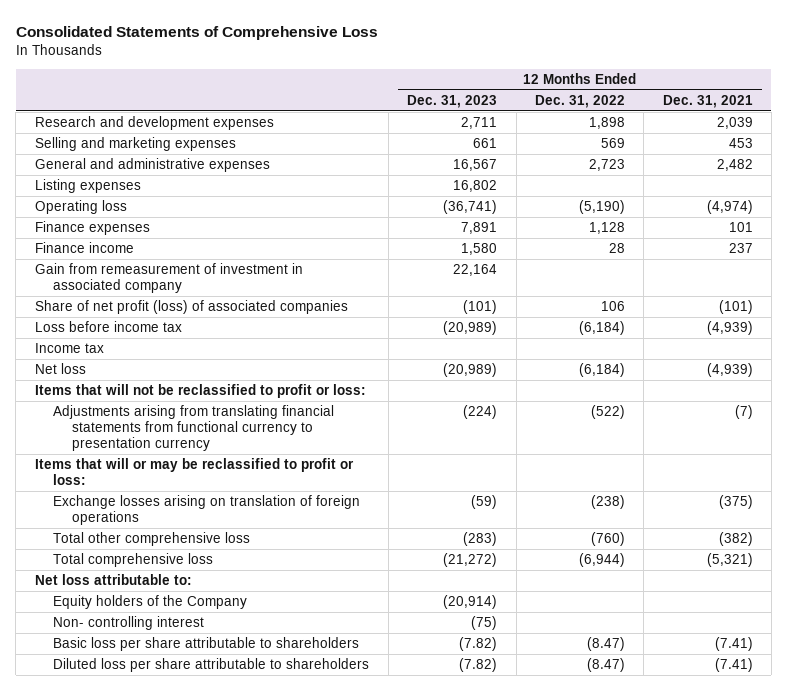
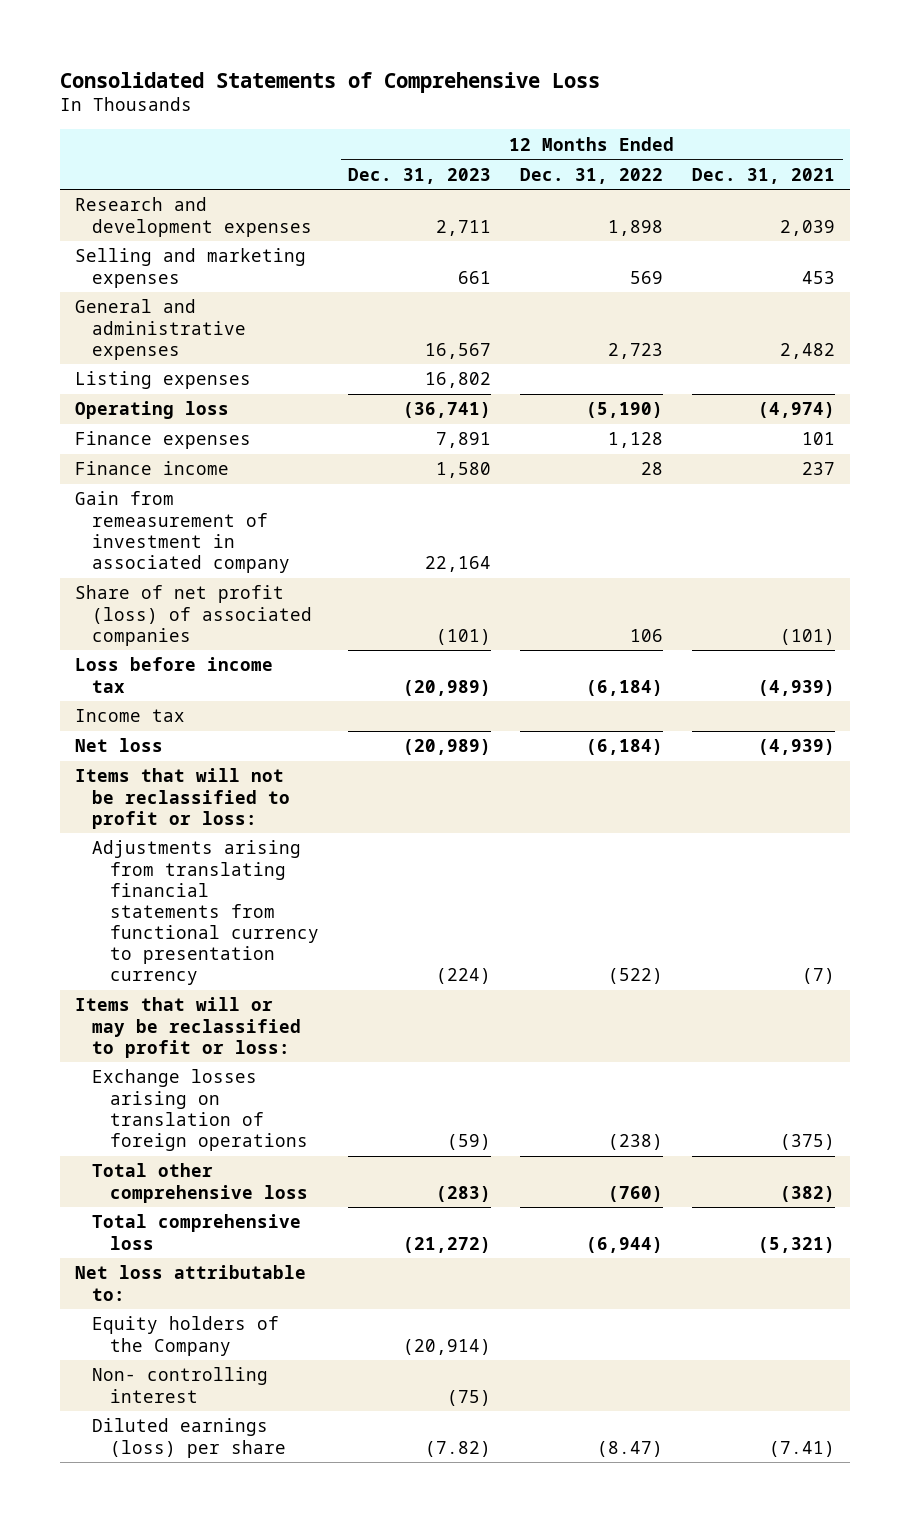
[53,637,360,652] Basic loss per share attributable to shareholders -> none
[53,658,370,673] Diluted loss per share attributable to shareholders -> [92,1418,286,1458] Diluted earnings (loss) per share

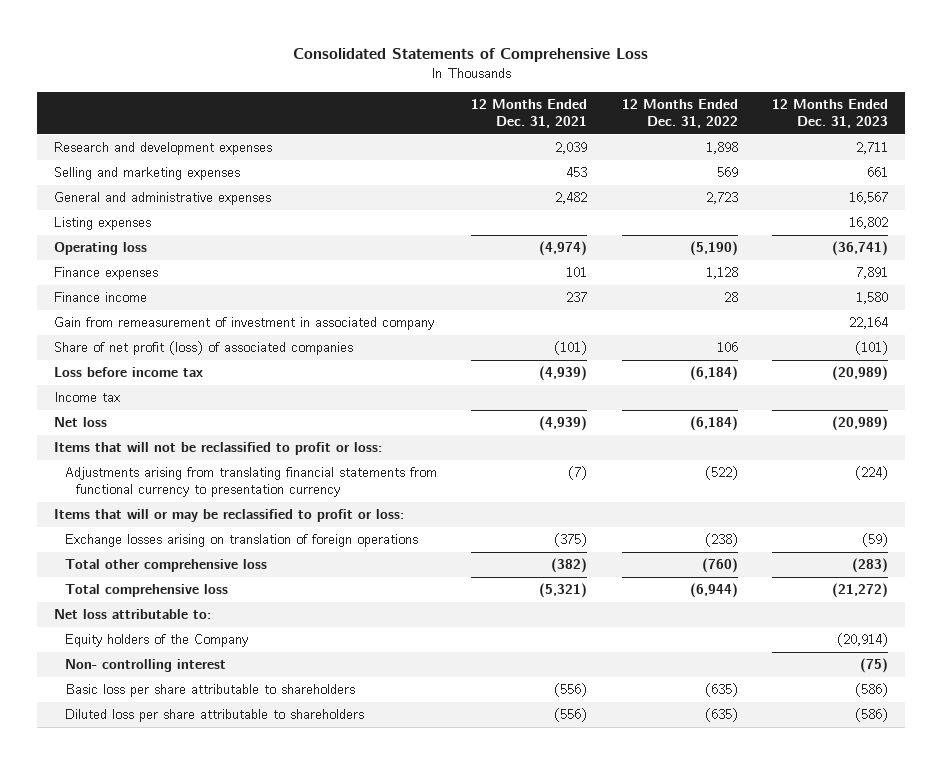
none -> [65,684,356,698] Basic loss per share attributable to shareholders
[92,1418,286,1458] Diluted earnings (loss) per share -> [65,709,365,723] Diluted loss per share attributable to shareholders
[424,1440,491,1457] (7.82) -> [854,708,888,723] (586)
[597,1440,664,1457] (8.47) -> [704,708,738,723] (635)
[769,1440,836,1457] (7.41) -> [554,708,588,723] (556)

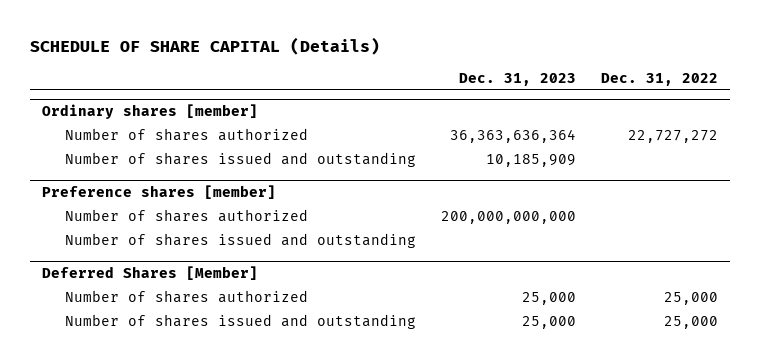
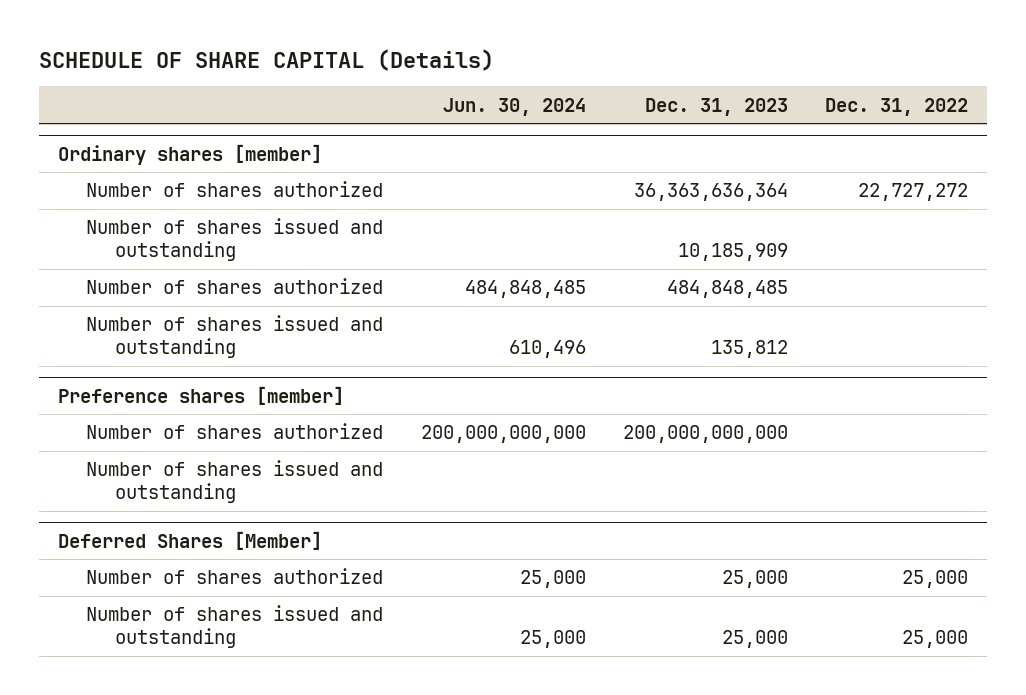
none -> [442,97,586,116] Jun. 30, 2024
none -> [86,278,384,295] Number of shares authorized
none -> [86,315,384,359] Number of shares issued and outstanding

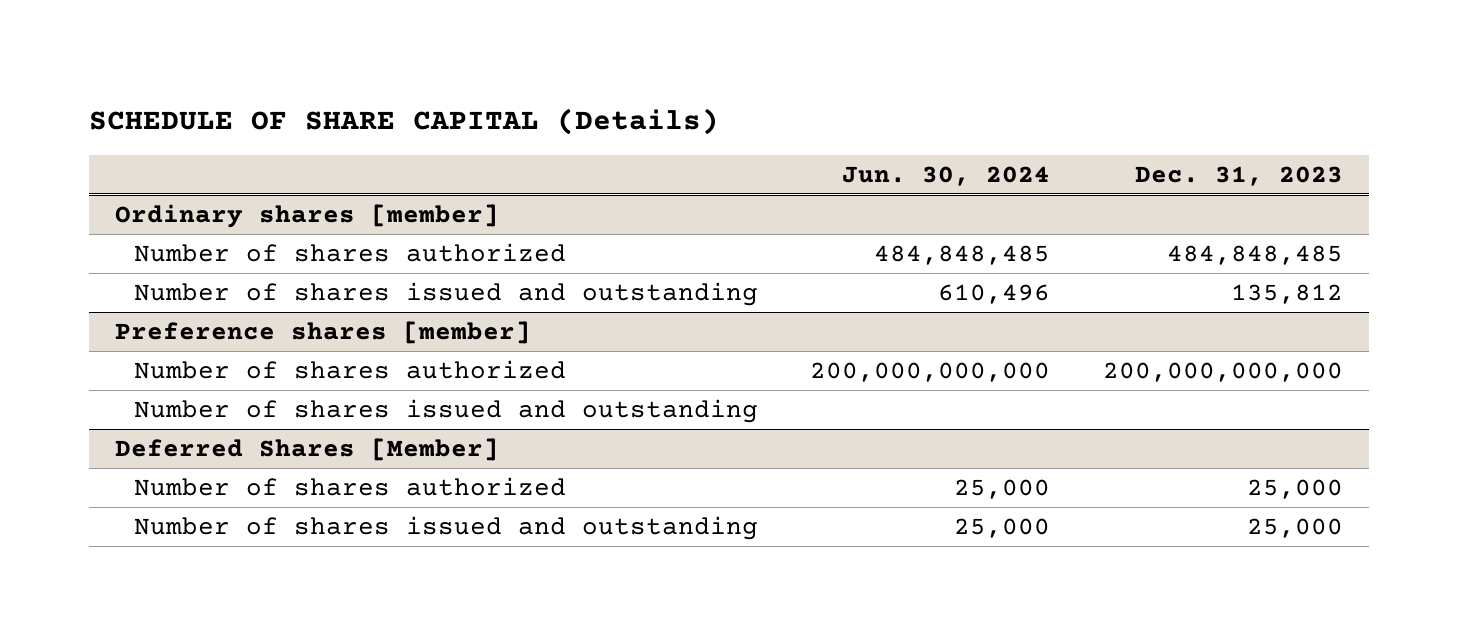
[825,97,969,116] Dec. 31, 2022 -> none
[86,181,384,198] Number of shares authorized -> none
[86,218,384,262] Number of shares issued and outstanding -> none

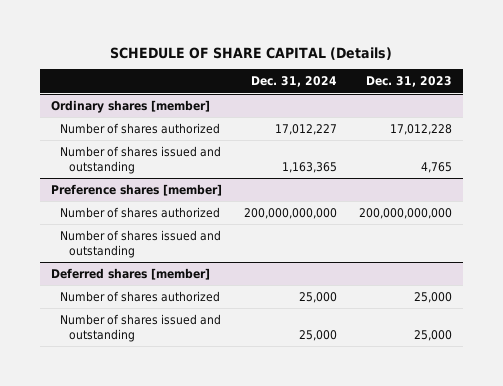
[842,165,1051,186] Jun. 30, 2024 -> none
none -> [250,76,337,88] Dec. 31, 2024
[1166,245,1343,266] 484,848,485 -> [390,123,453,135] 17,012,228
[1230,284,1343,305] 135,812 -> [421,161,453,173] 4,765
[114,438,499,462] Deferred Shares [Member] -> [50,267,210,280] Deferred shares [member]

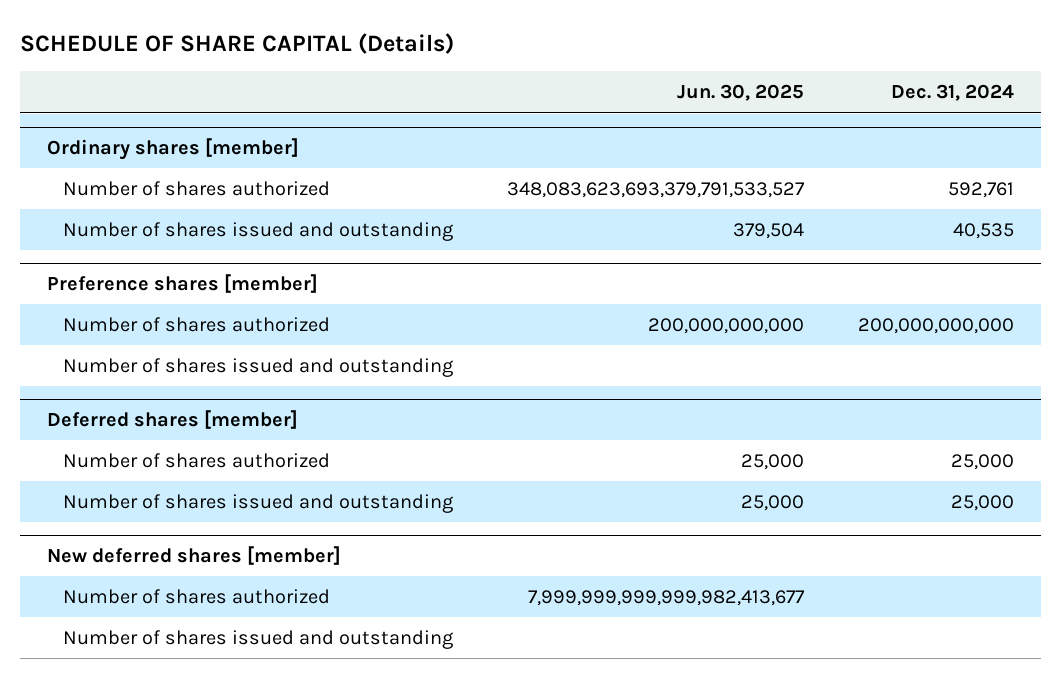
[366,76,453,88] Dec. 31, 2023 -> none
none -> [676,84,804,102] Jun. 30, 2025
[274,123,337,135] 17,012,227 -> [947,181,1014,198] 592,761
[281,161,337,173] 1,163,365 -> [952,222,1014,239] 40,535
none -> [46,545,341,565] New deferred shares [member]
none -> [62,588,330,604] Number of shares authorized
none -> [62,629,453,649] Number of shares issued and outstanding

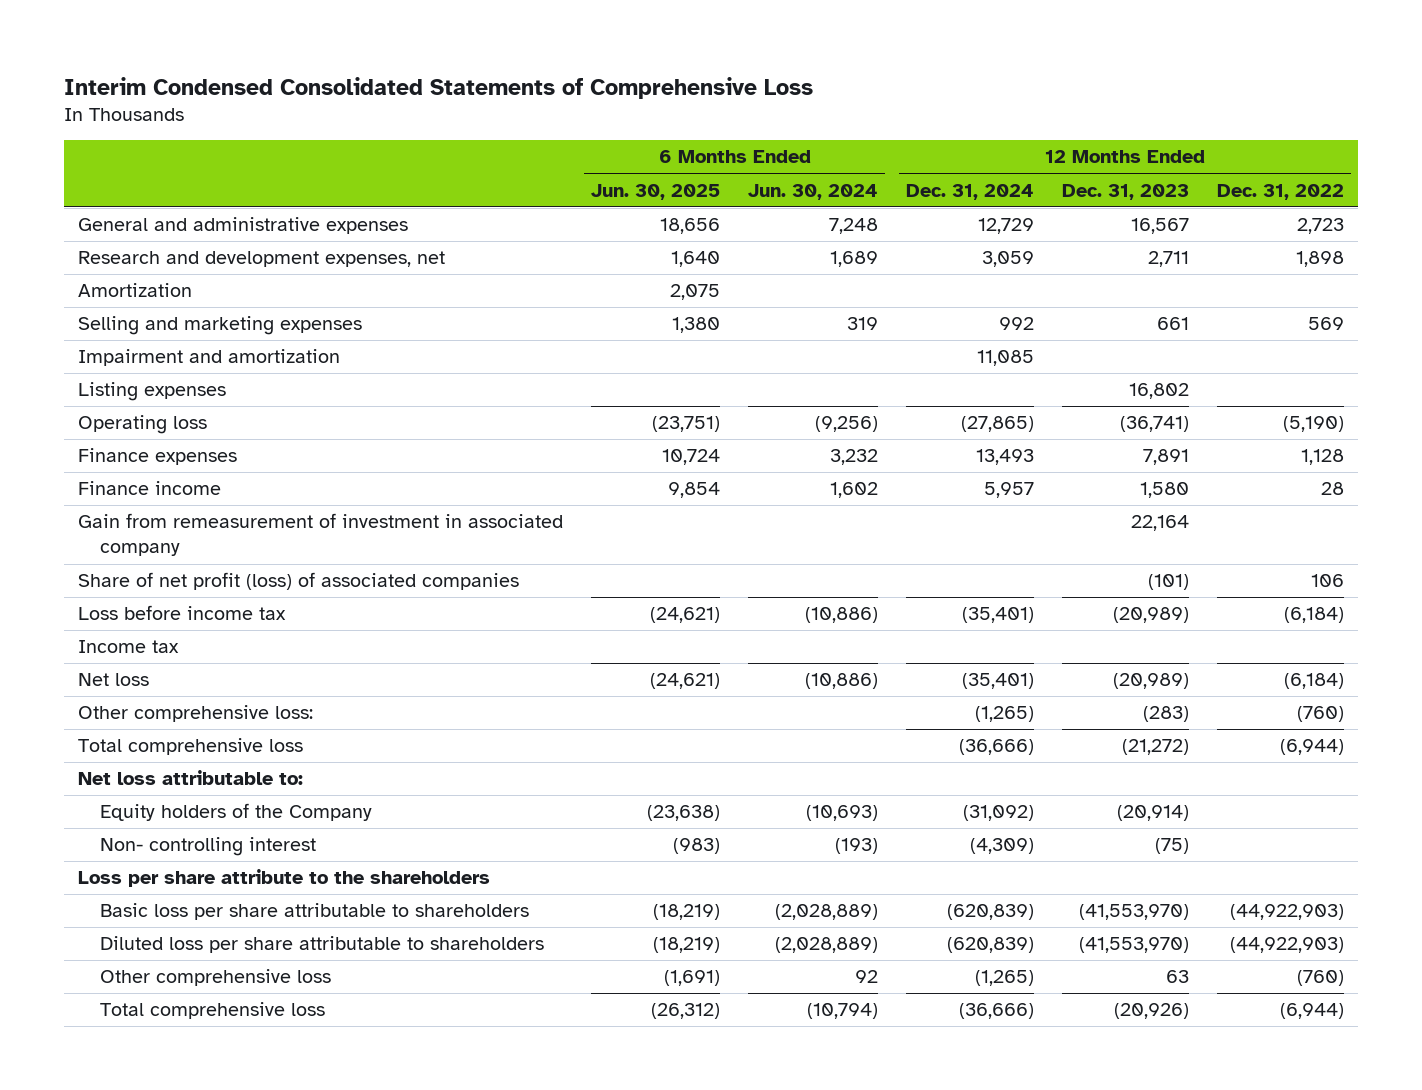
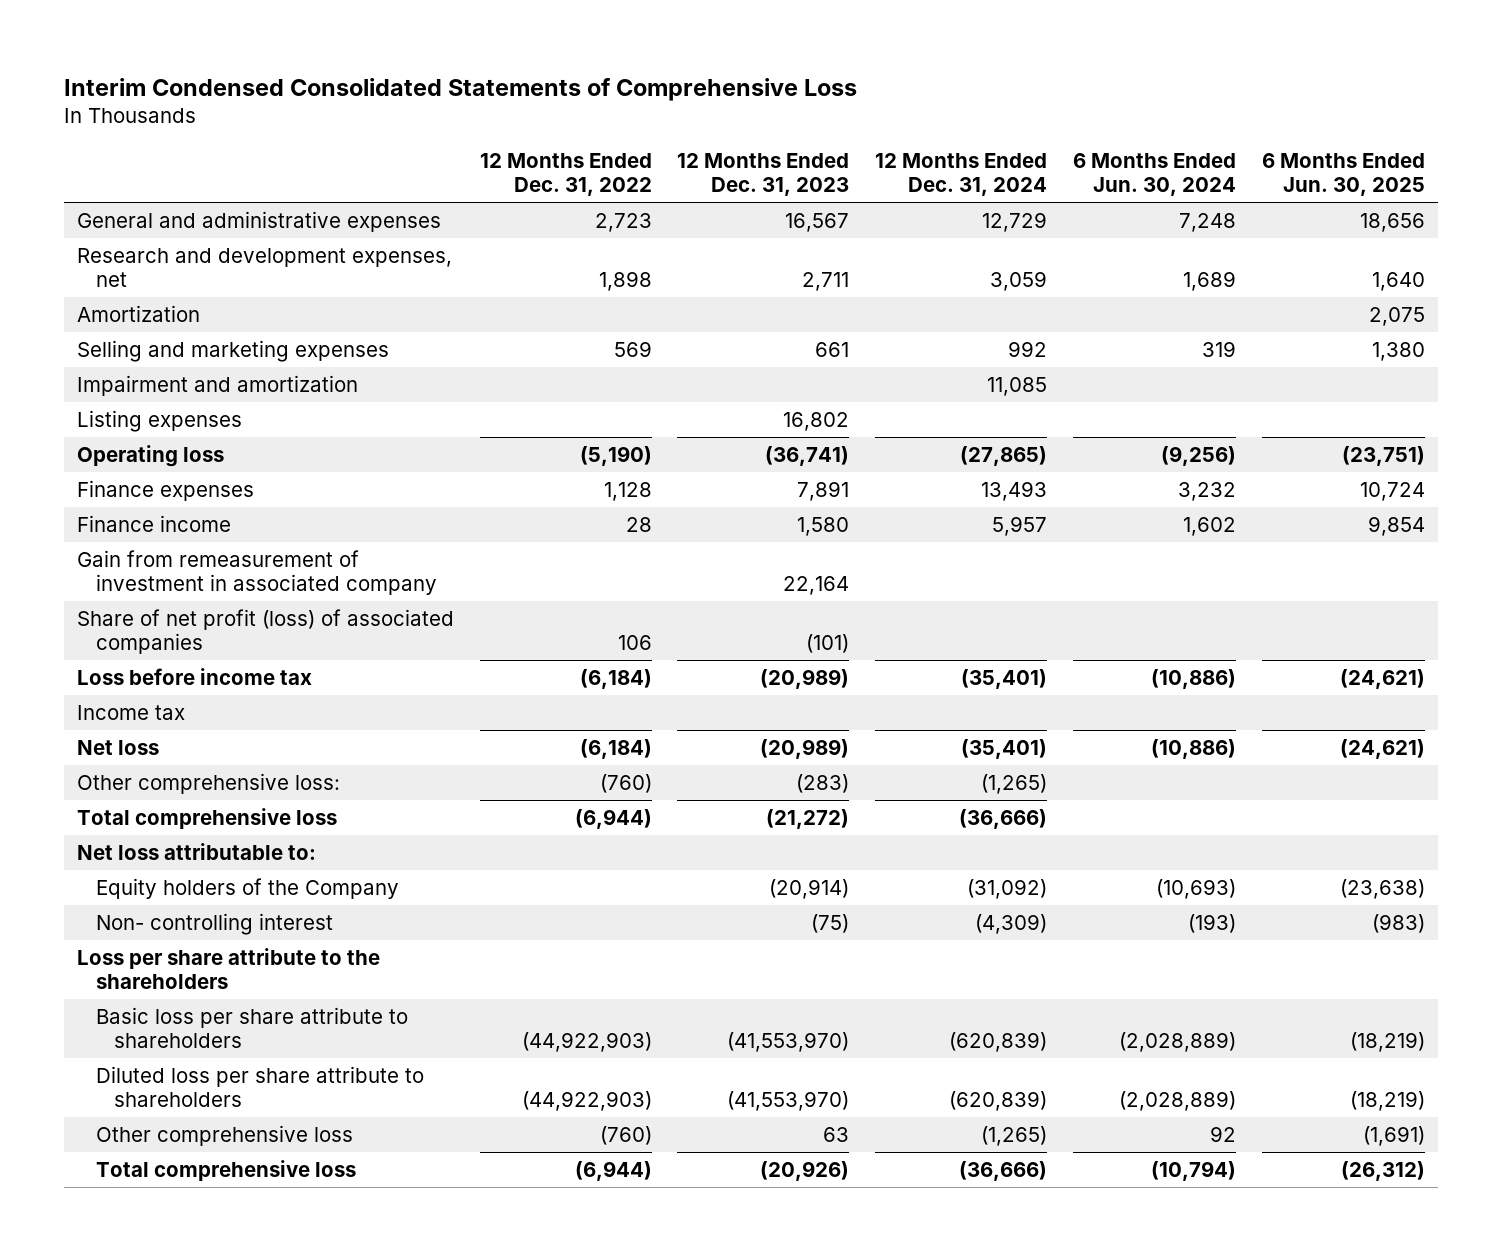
[100,903,530,921] Basic loss per share attributable to shareholders -> [95,1006,408,1048] Basic loss per share attribute to shareholders
[100,936,545,954] Diluted loss per share attributable to shareholders -> [95,1065,424,1107] Diluted loss per share attribute to shareholders

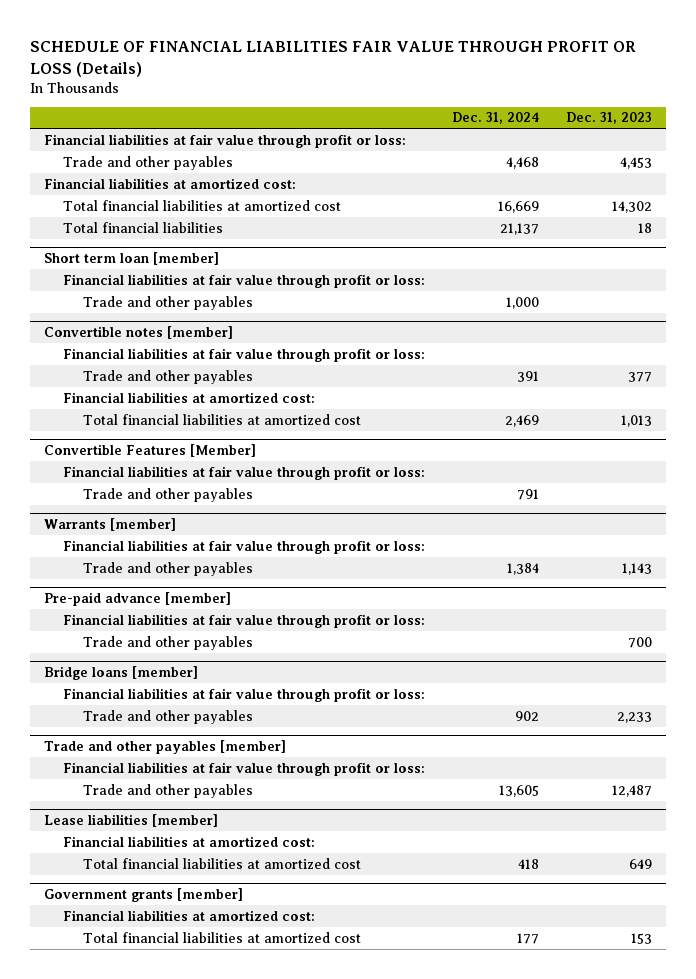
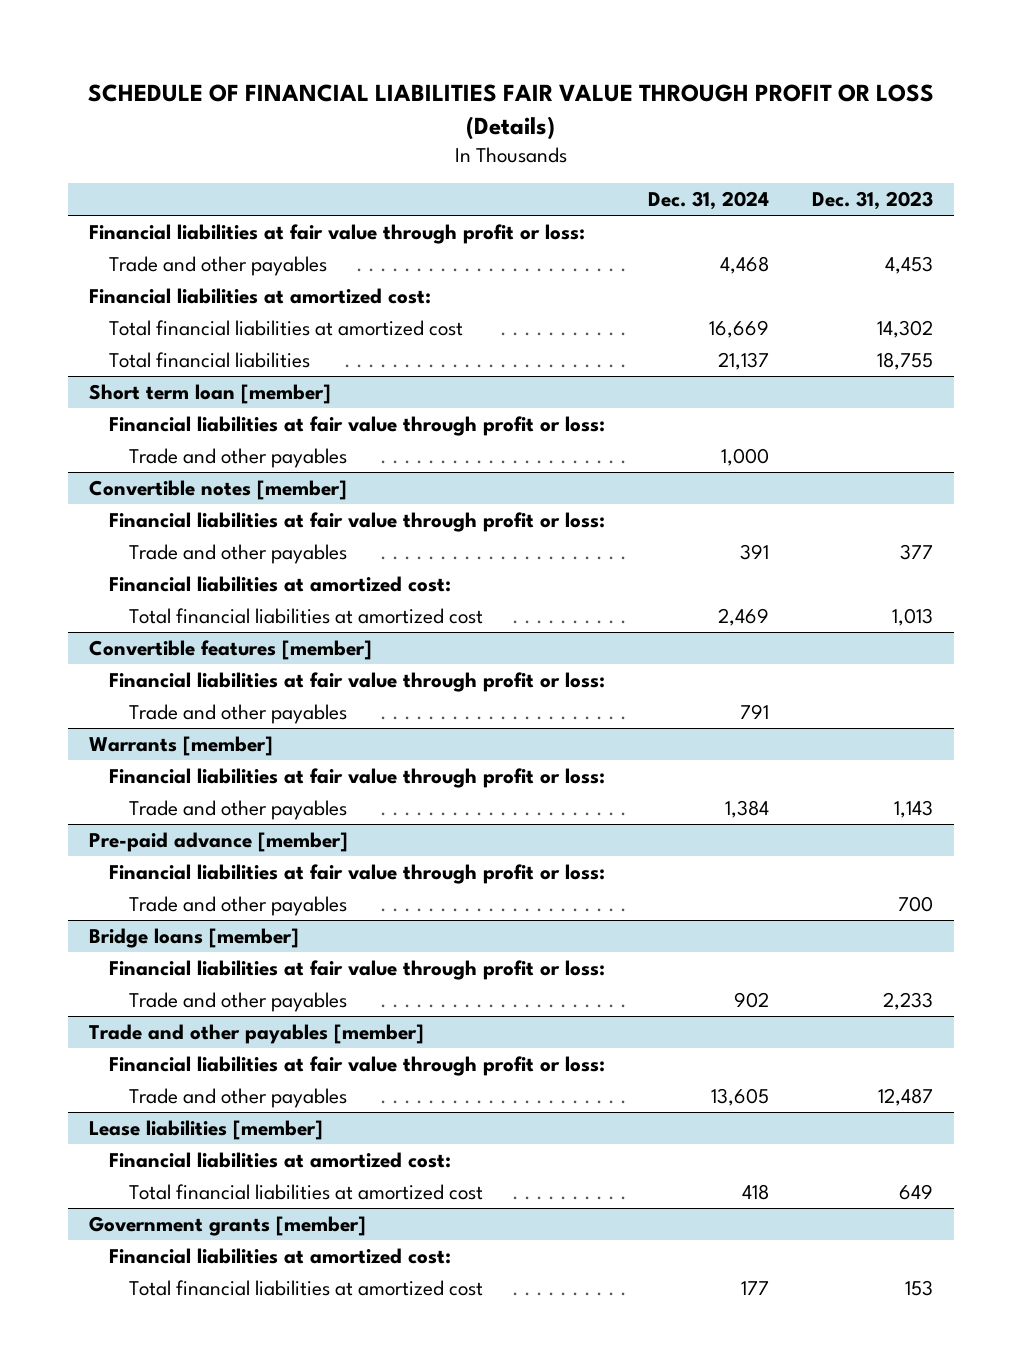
[638,222,653,233] 18 -> [876,351,933,370] 18,755
[43,443,256,457] Convertible Features [Member] -> [89,639,373,660] Convertible features [member]

